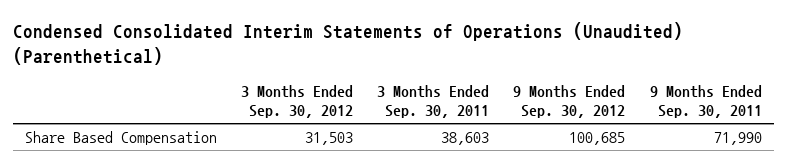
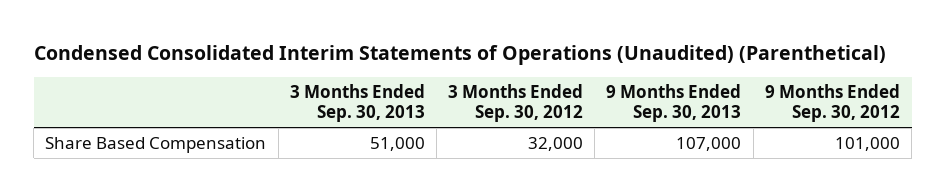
[377,85,490,119] 3 Months Ended Sep. 30, 2011 -> none
[649,85,762,119] 9 Months Ended Sep. 30, 2011 -> none
none -> [289,84,425,123] 3 Months Ended Sep. 30, 2013
none -> [606,84,742,123] 9 Months Ended Sep. 30, 2013
[305,132,354,146] 31,503 -> [528,137,584,152] 32,000
[569,132,626,146] 100,685 -> [834,137,900,152] 101,000

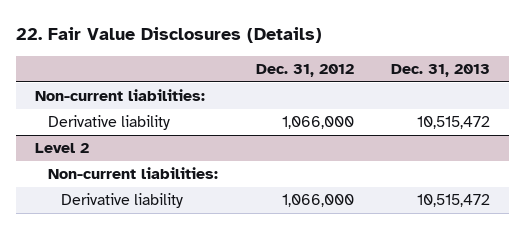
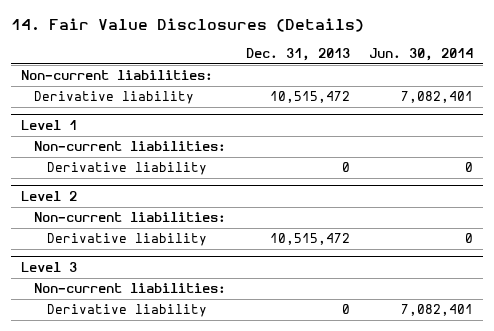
[15,27,322,44] 22. Fair Value Disclosures (Details) -> [10,17,364,32] 14. Fair Value Disclosures (Details)
[255,64,354,78] Dec. 31, 2012 -> none
none -> [369,47,474,61] Jun. 30, 2014
none -> [20,120,77,131] Level 1
none -> [33,141,226,152] Non-current liabilities:
none -> [47,162,208,176] Derivative liability
none -> [20,262,77,273] Level 3
none -> [33,283,226,294] Non-current liabilities:
none -> [47,304,208,318] Derivative liability

